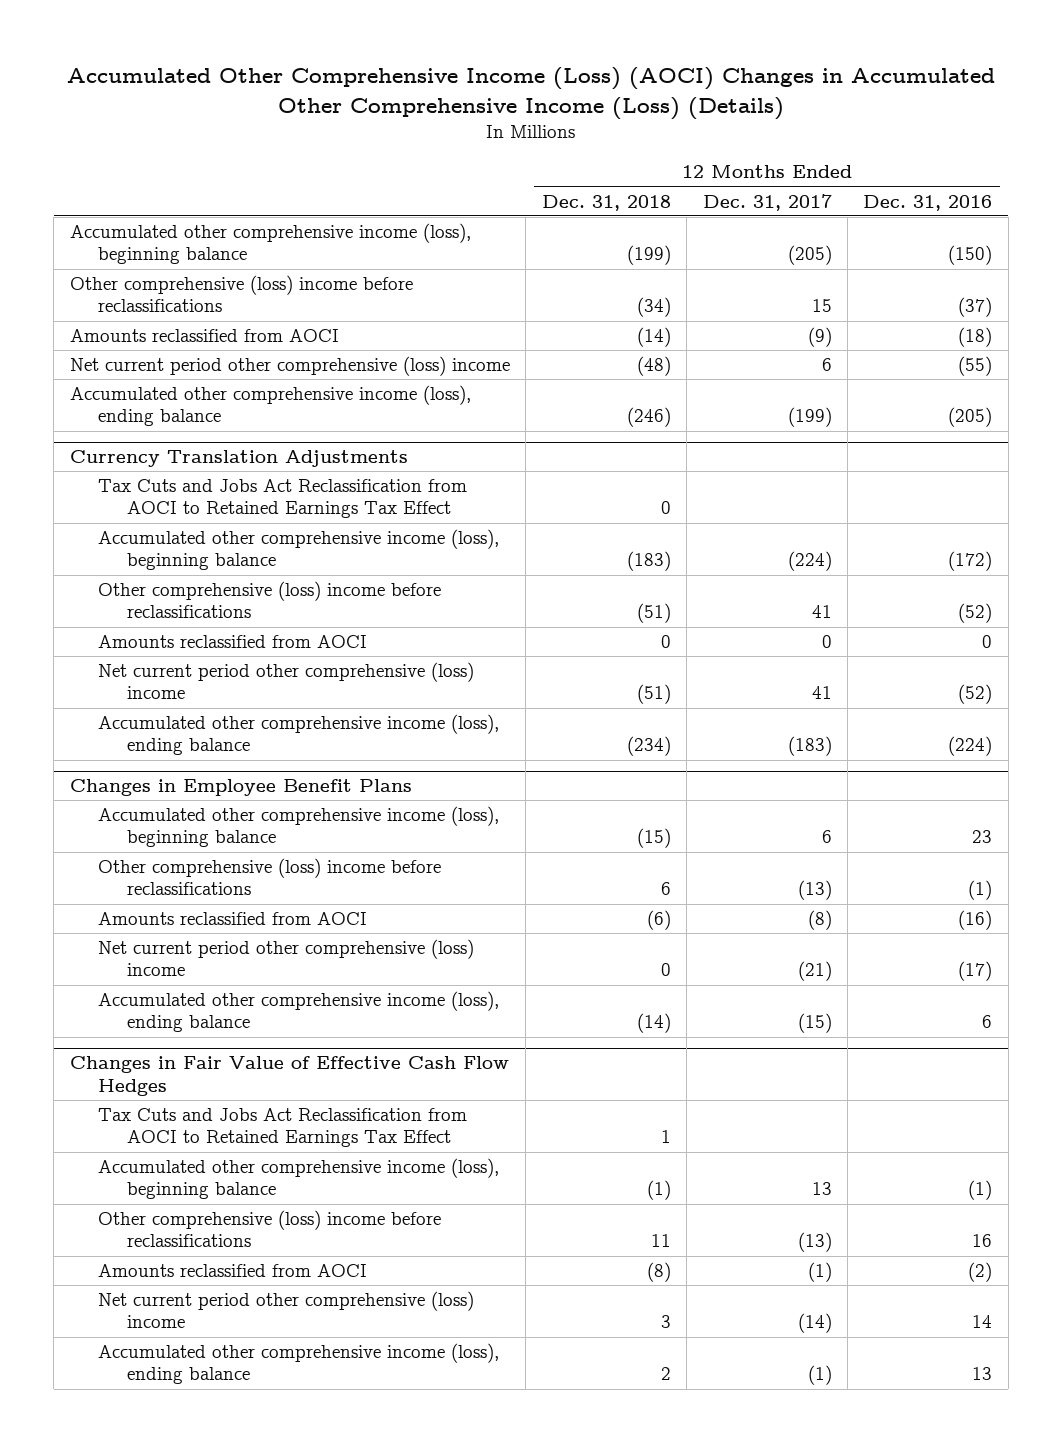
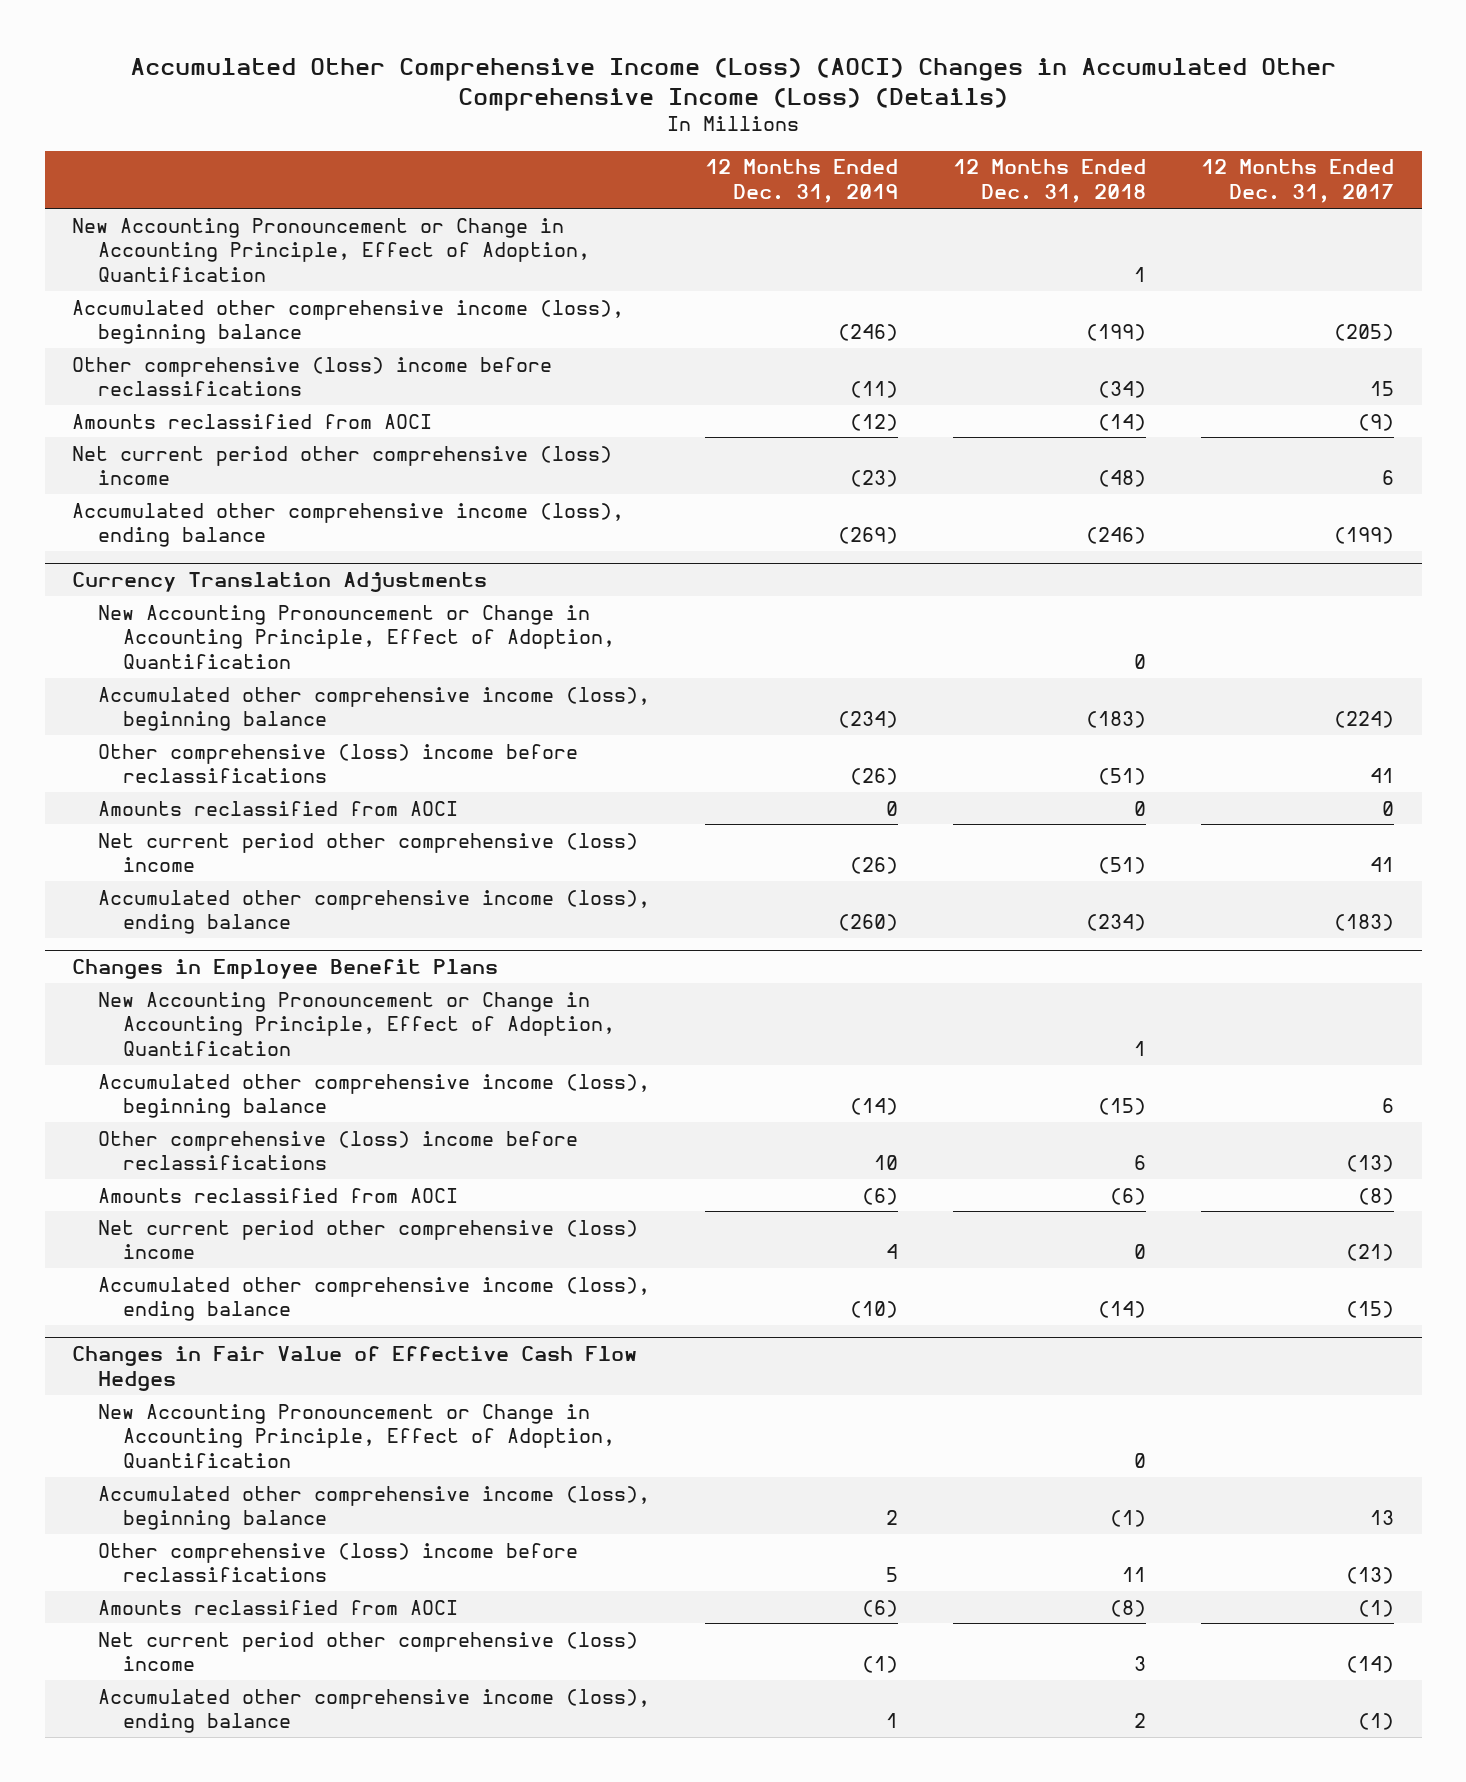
[863,194,993,211] Dec. 31, 2016 -> none
none -> [704,159,898,204] 12 Months Ended Dec. 31, 2019
none -> [72,217,590,283] New Accounting Pronouncement or Change in Accounting Principle, Effect of Adoption, Quantification
[98,479,468,519] Tax Cuts and Jobs Act Reclassification from AOCI to Retained Earnings Tax Effect -> none
none -> [97,604,616,670] New Accounting Pronouncement or Change in Accounting Principle, Effect of Adoption, Quantification
none -> [97,991,616,1057] New Accounting Pronouncement or Change in Accounting Principle, Effect of Adoption, Quantification
[98,1108,468,1148] Tax Cuts and Jobs Act Reclassification from AOCI to Retained Earnings Tax Effect -> none
none -> [97,1403,616,1469] New Accounting Pronouncement or Change in Accounting Principle, Effect of Adoption, Quantification

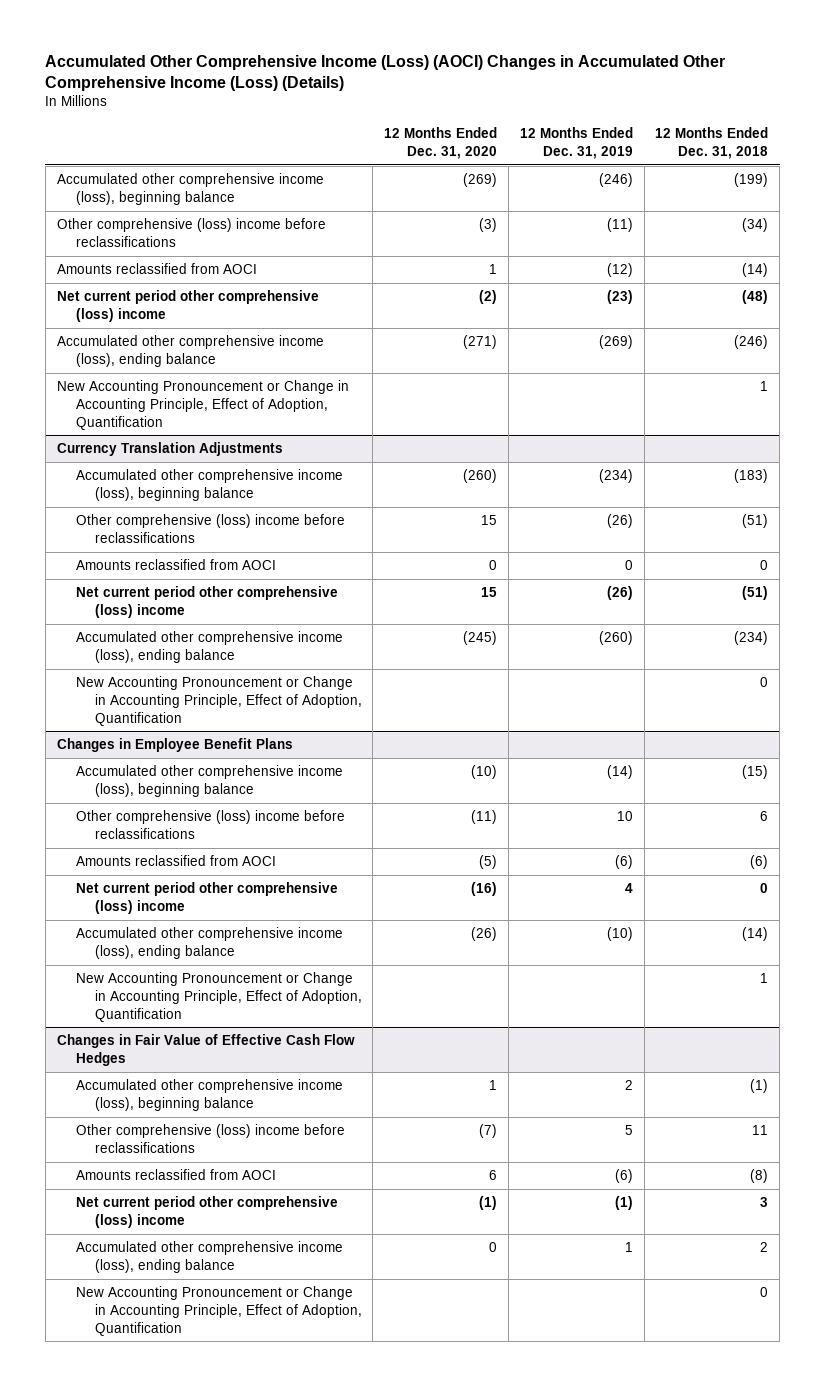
[1201,159,1395,204] 12 Months Ended Dec. 31, 2017 -> none
none -> [384,127,498,160] 12 Months Ended Dec. 31, 2020
[72,217,590,283] New Accounting Pronouncement or Change in Accounting Principle, Effect of Adoption, Quantification -> [56,380,349,430] New Accounting Pronouncement or Change in Accounting Principle, Effect of Adoption, Quantification
[97,604,616,670] New Accounting Pronouncement or Change in Accounting Principle, Effect of Adoption, Quantification -> [75,676,362,726] New Accounting Pronouncement or Change in Accounting Principle, Effect of Adoption, Quantification
[97,991,616,1057] New Accounting Pronouncement or Change in Accounting Principle, Effect of Adoption, Quantification -> [75,972,362,1022] New Accounting Pronouncement or Change in Accounting Principle, Effect of Adoption, Quantification
[97,1403,616,1469] New Accounting Pronouncement or Change in Accounting Principle, Effect of Adoption, Quantification -> [75,1286,362,1336] New Accounting Pronouncement or Change in Accounting Principle, Effect of Adoption, Quantification

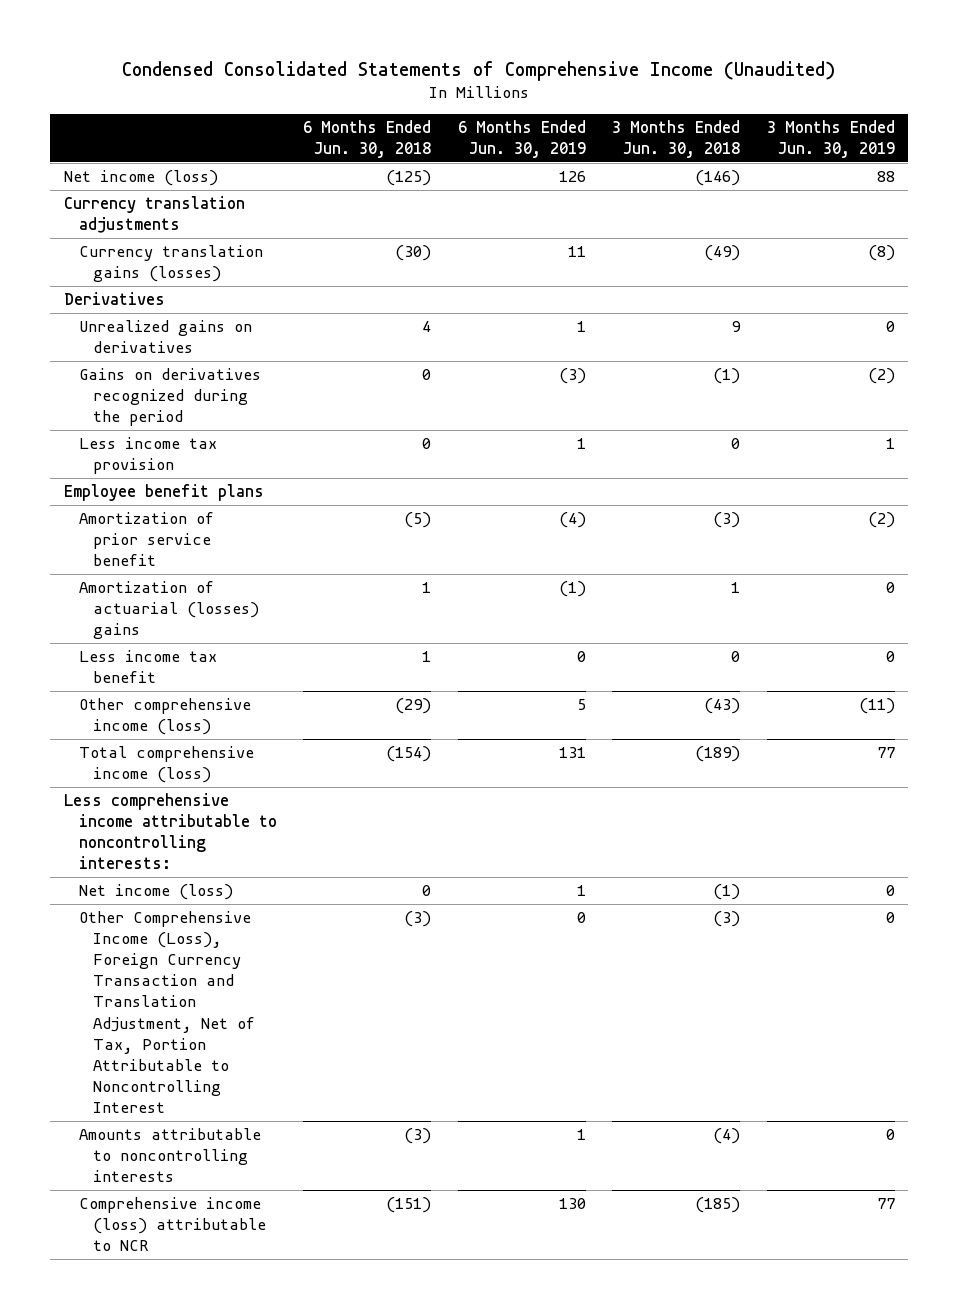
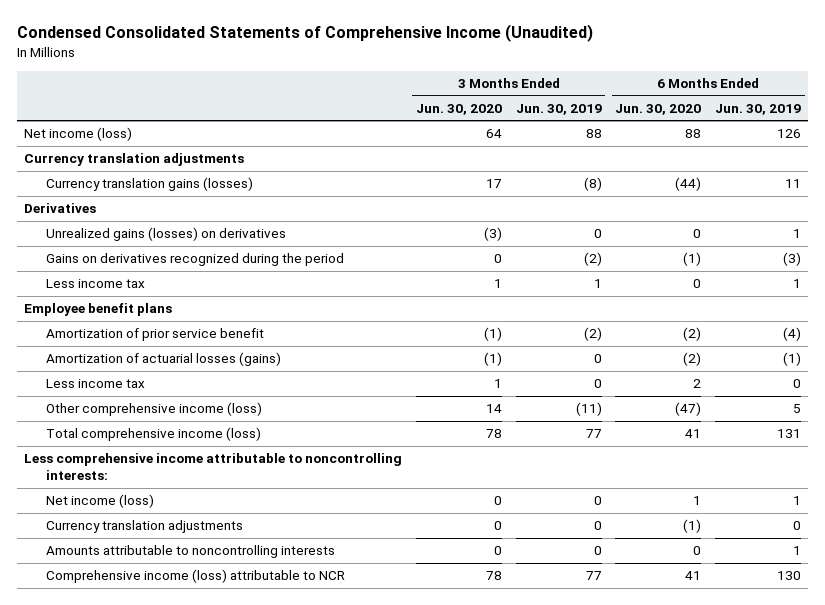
[303,120,432,159] 6 Months Ended Jun. 30, 2018 -> none
[612,120,741,159] 3 Months Ended Jun. 30, 2018 -> none
none -> [415,103,502,115] Jun. 30, 2020
none -> [615,103,702,115] Jun. 30, 2020
[78,319,252,354] Unrealized gains on derivatives -> [45,227,286,242] Unrealized gains (losses) on derivatives
[78,436,217,475] Less income tax provision -> [45,279,145,289] Less income tax
[78,580,260,640] Amortization of actuarial (losses) gains -> [45,352,281,367] Amortization of actuarial losses (gains)
[78,649,217,684] Less income tax benefit -> [45,379,145,389] Less income tax
[78,910,256,1114] Other Comprehensive Income (Loss), Foreign Currency Transaction and Translation Adjustment, Net of Tax, Portion Attributable to Noncontrolling Interest -> [45,520,243,534] Currency translation adjustments

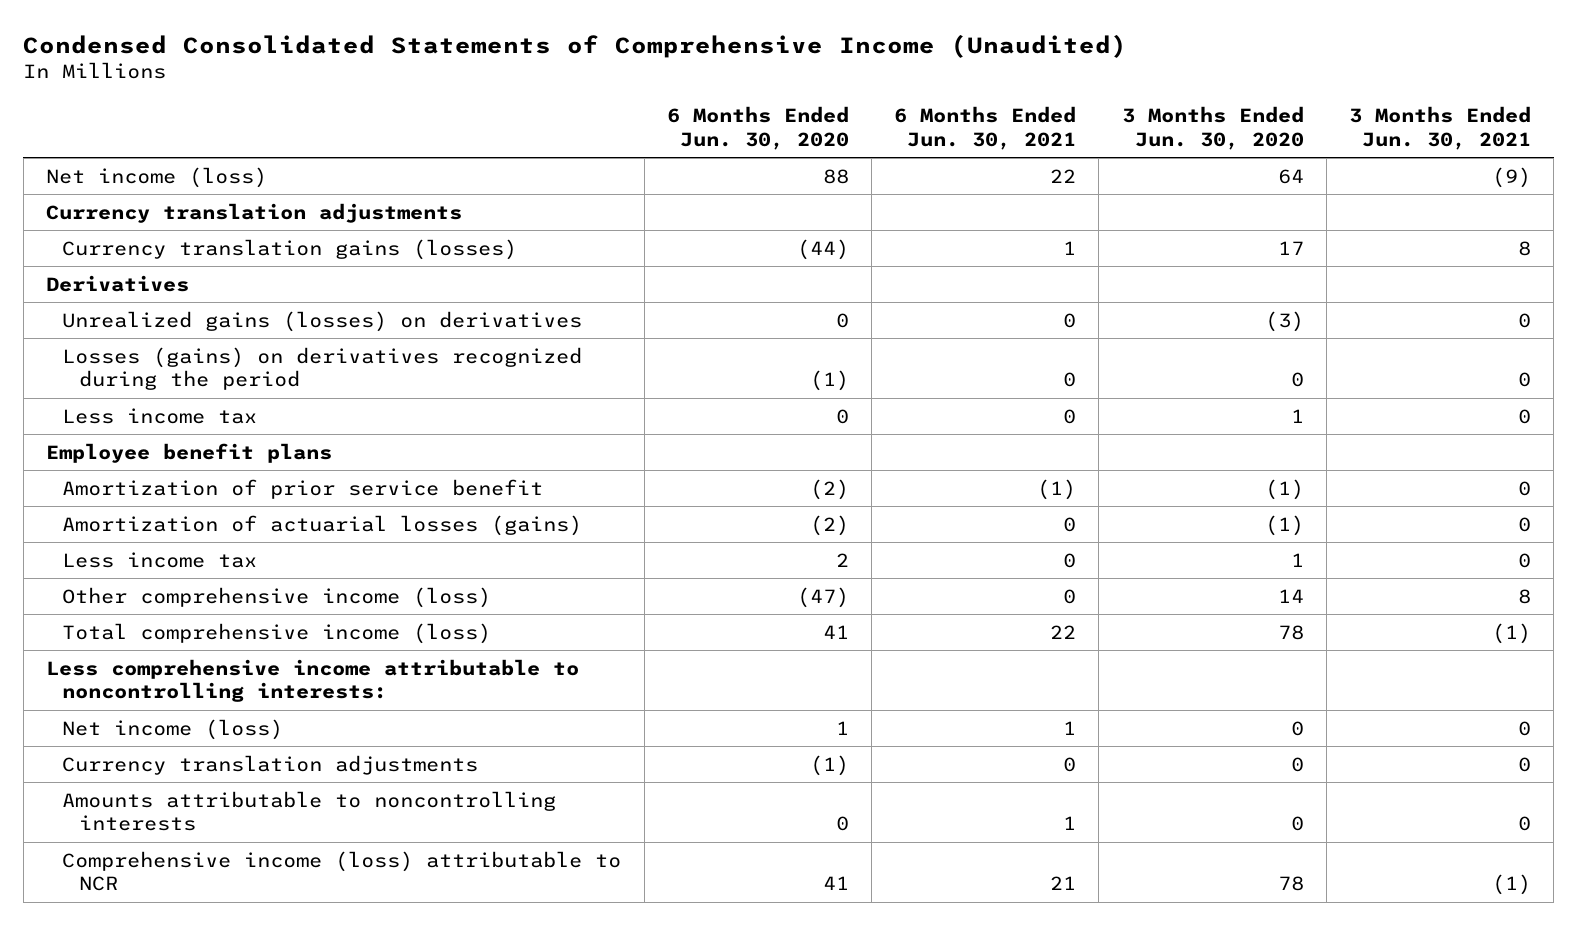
[515,103,602,115] Jun. 30, 2019 -> none
[715,103,802,115] Jun. 30, 2019 -> none
none -> [894,106,1077,150] 6 Months Ended Jun. 30, 2021
none -> [1349,106,1532,150] 3 Months Ended Jun. 30, 2021
[45,253,344,267] Gains on derivatives recognized during the period -> [62,346,583,391] Losses (gains) on derivatives recognized during the period

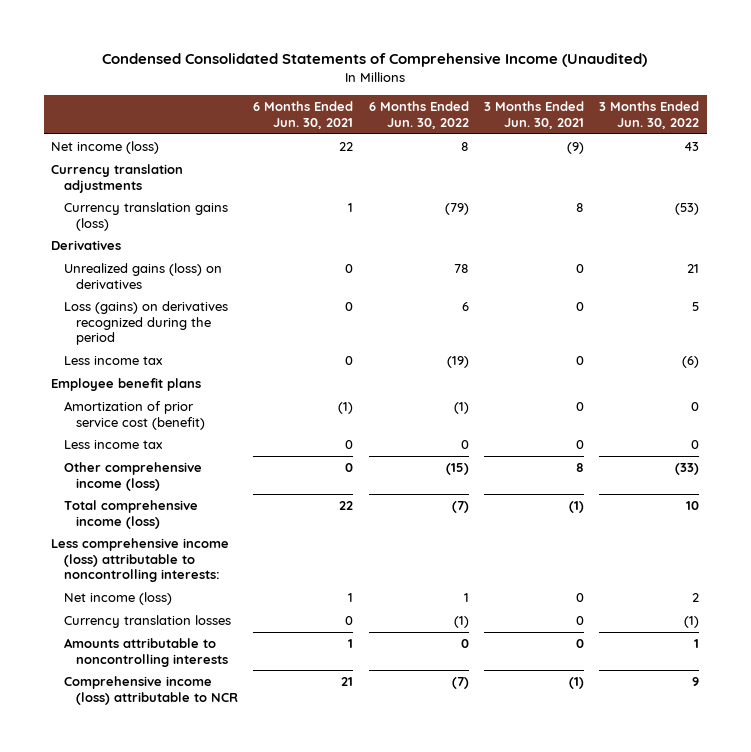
[666,106,849,150] 6 Months Ended Jun. 30, 2020 -> none
[1121,106,1304,150] 3 Months Ended Jun. 30, 2020 -> none
none -> [368,101,469,129] 6 Months Ended Jun. 30, 2022
none -> [599,101,700,129] 3 Months Ended Jun. 30, 2022
[62,238,518,260] Currency translation gains (losses) -> [63,202,228,231] Currency translation gains (loss)
[62,310,583,332] Unrealized gains (losses) on derivatives -> [63,263,222,289] Unrealized gains (loss) on derivatives
[62,346,583,391] Losses (gains) on derivatives recognized during the period -> [63,301,228,346] Loss (gains) on derivatives recognized during the period
[62,514,583,536] Amortization of actuarial losses (gains) -> none
[62,478,544,499] Amortization of prior service benefit -> [63,401,206,430] Amortization of prior service cost (benefit)
[45,658,579,703] Less comprehensive income attributable to noncontrolling interests: -> [51,538,230,583] Less comprehensive income (loss) attributable to noncontrolling interests:
[62,754,479,775] Currency translation adjustments -> [63,615,231,629] Currency translation losses

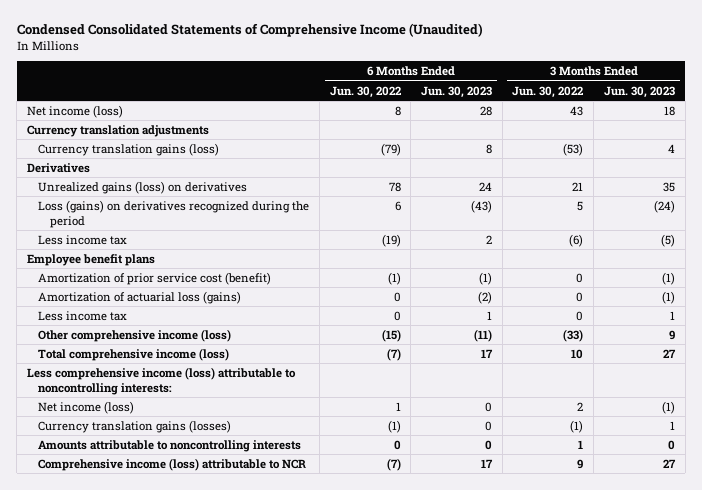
[253,101,354,129] 6 Months Ended Jun. 30, 2021 -> none
[483,101,584,129] 3 Months Ended Jun. 30, 2021 -> none
none -> [421,85,493,98] Jun. 30, 2023
none -> [603,85,675,98] Jun. 30, 2023
none -> [38,290,242,304] Amortization of actuarial loss (gains)
[63,615,231,629] Currency translation losses -> [38,419,232,433] Currency translation gains (losses)

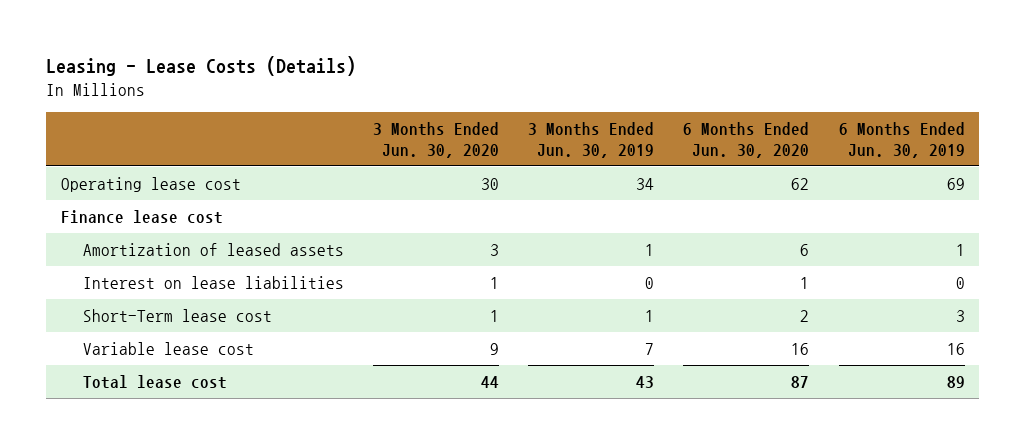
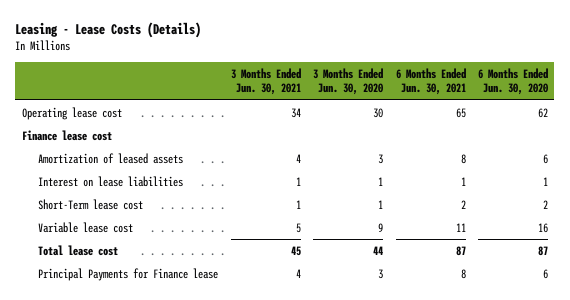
[528,122,655,158] 3 Months Ended Jun. 30, 2019 -> none
[838,122,965,158] 6 Months Ended Jun. 30, 2019 -> none
none -> [230,67,301,96] 3 Months Ended Jun. 30, 2021
none -> [395,67,466,96] 6 Months Ended Jun. 30, 2021
none -> [38,267,219,281] Principal Payments for Finance lease

